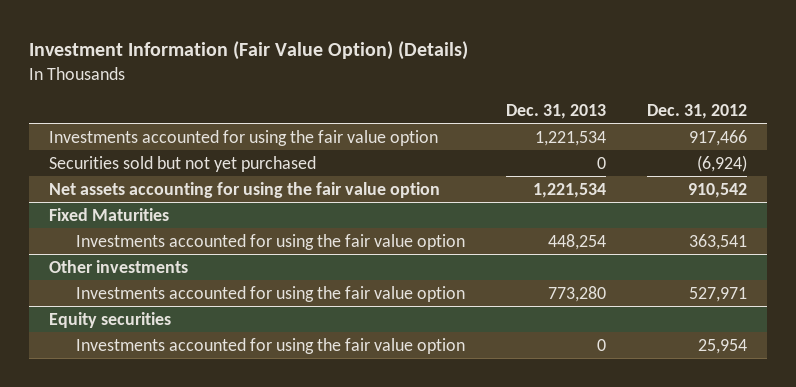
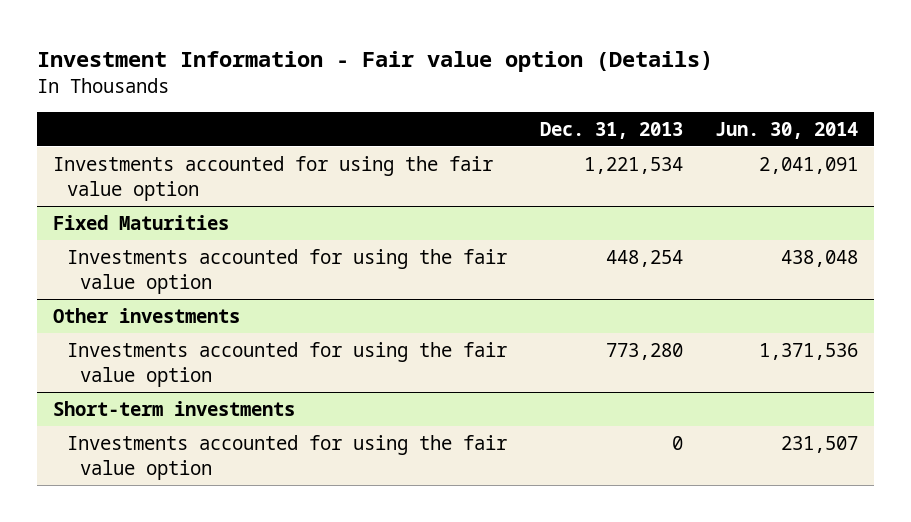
[29,41,469,61] Investment Information (Fair Value Option) (Details) -> [36,50,713,72] Investment Information - Fair value option (Details)
[646,103,747,119] Dec. 31, 2012 -> none
none -> [715,121,859,139] Jun. 30, 2014
[49,155,317,172] Securities sold but not yet purchased -> none
[49,181,441,198] Net assets accounting for using the fair value option -> none
[49,311,172,328] Equity securities -> none
none -> [53,400,296,416] Short-term investments

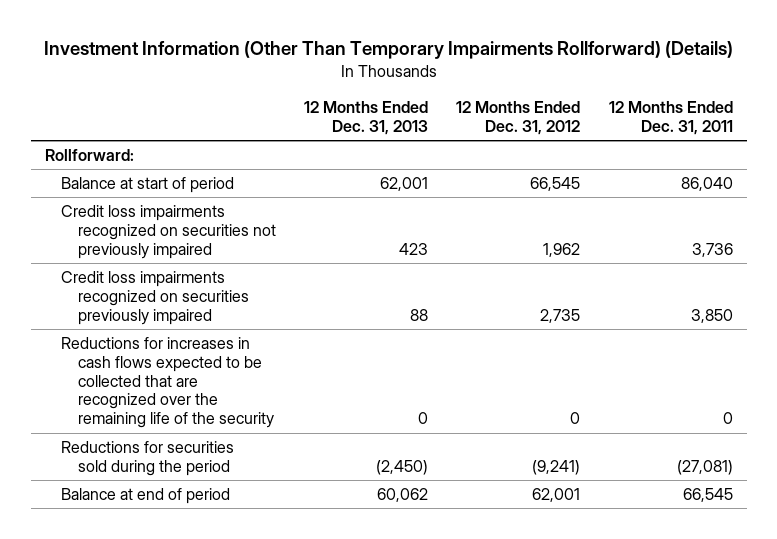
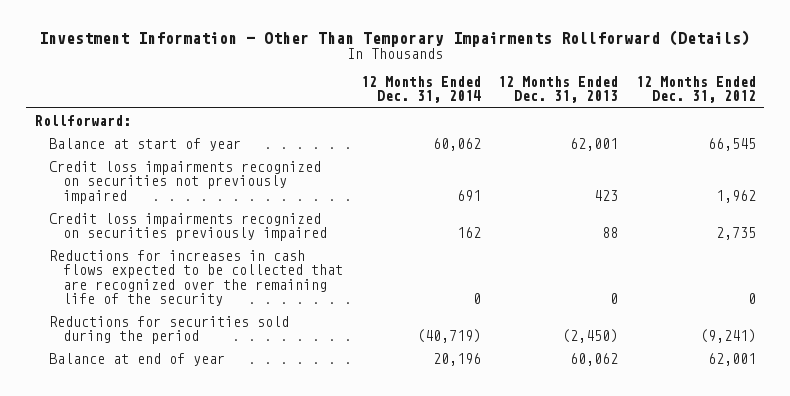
[43,41,733,60] Investment Information (Other Than Temporary Impairments Rollforward) (Details) -> [39,29,751,47] Investment Information - Other Than Temporary Impairments Rollforward (Details)
[608,101,733,135] 12 Months Ended Dec. 31, 2011 -> none
none -> [360,75,481,104] 12 Months Ended Dec. 31, 2014
[61,176,235,193] Balance at start of period -> [48,137,241,151] Balance at start of year
[61,487,231,504] Balance at end of period -> [48,352,225,366] Balance at end of year

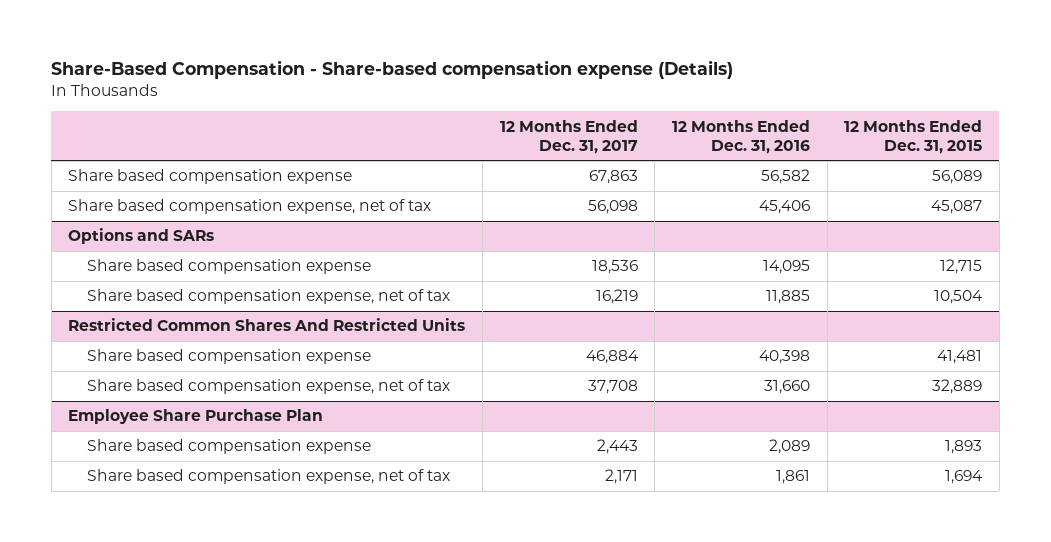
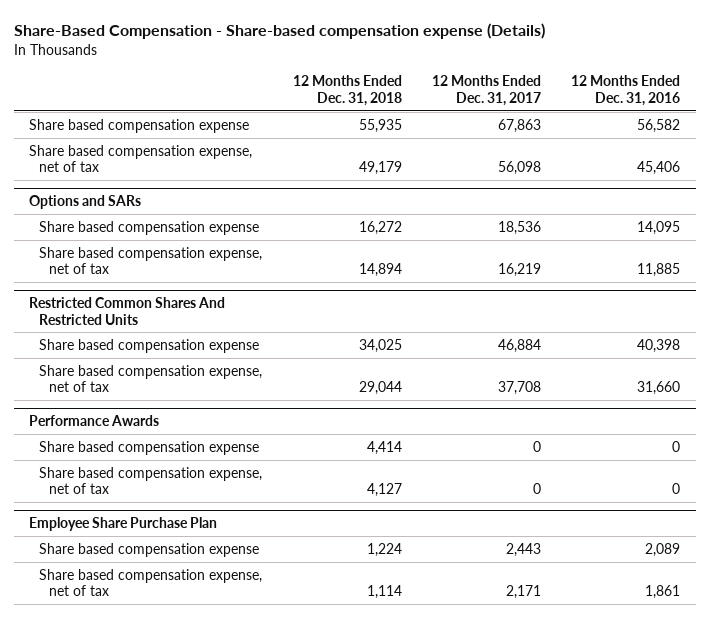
[844,119,983,154] 12 Months Ended Dec. 31, 2015 -> none
none -> [292,75,402,106] 12 Months Ended Dec. 31, 2018
none -> [29,415,160,427] Performance Awards
none -> [39,440,260,455] Share based compensation expense
none -> [39,466,263,495] Share based compensation expense, net of tax

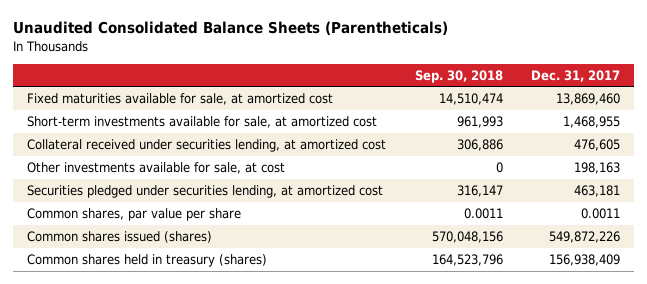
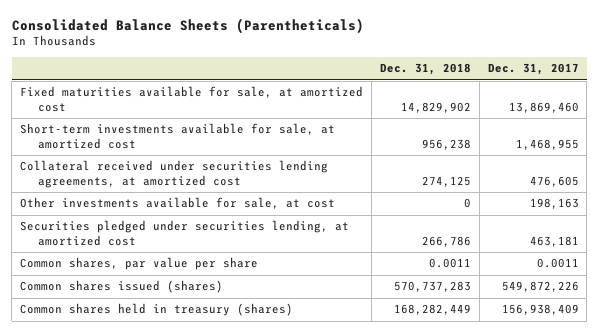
[12,21,448,36] Unaudited Consolidated Balance Sheets (Parentheticals) -> [11,17,364,34] Consolidated Balance Sheets (Parentheticals)
[414,69,503,83] Sep. 30, 2018 -> none
none -> [379,63,471,76] Dec. 31, 2018
[27,139,387,153] Collateral received under securities lending, at amortized cost -> [20,160,329,188] Collateral received under securities lending agreements, at amortized cost

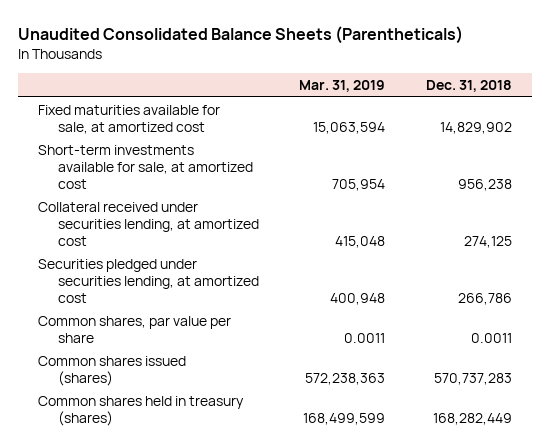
[11,17,364,34] Consolidated Balance Sheets (Parentheticals) -> [18,25,464,44] Unaudited Consolidated Balance Sheets (Parentheticals)
[487,63,579,76] Dec. 31, 2017 -> none
none -> [299,80,386,93] Mar. 31, 2019
[20,197,336,210] Other investments available for sale, at cost -> none
[20,160,329,188] Collateral received under securities lending agreements, at amortized cost -> [38,201,260,246] Collateral received under securities lending, at amortized cost

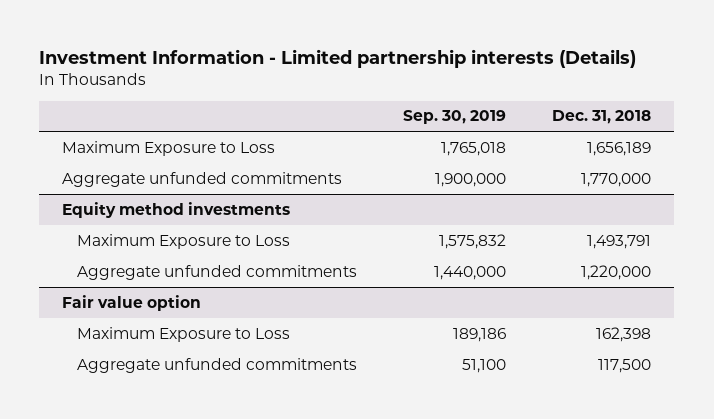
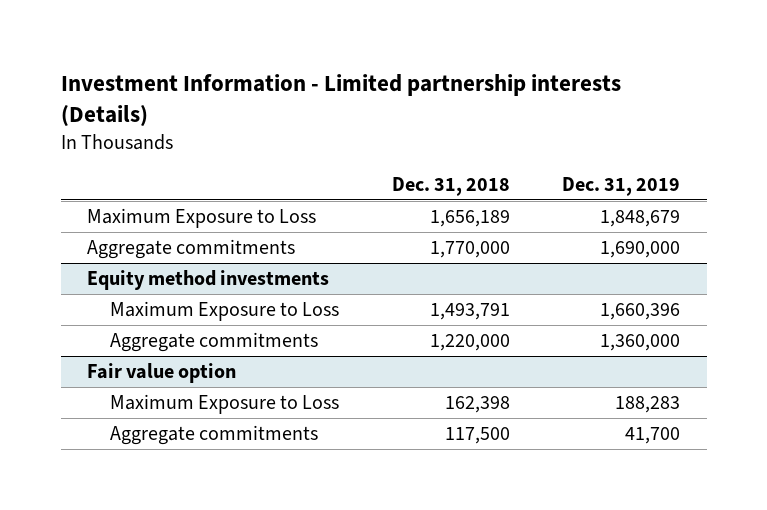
[403,110,507,125] Sep. 30, 2019 -> none
none -> [562,176,681,196] Dec. 31, 2019
[62,171,343,187] Aggregate unfunded commitments -> [86,238,295,259] Aggregate commitments
[77,264,358,280] Aggregate unfunded commitments -> [110,331,319,352] Aggregate commitments
[77,357,358,373] Aggregate unfunded commitments -> [110,424,319,445] Aggregate commitments

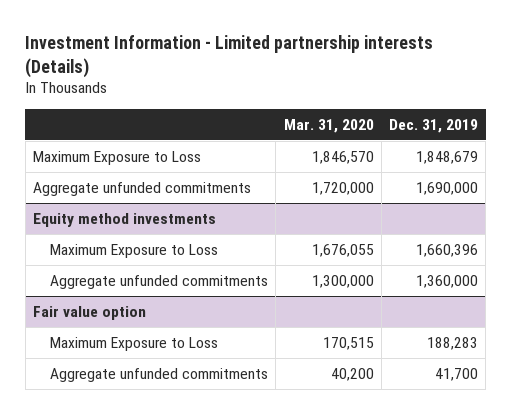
[391,176,510,196] Dec. 31, 2018 -> none
none -> [283,118,374,133] Mar. 31, 2020
[86,238,295,259] Aggregate commitments -> [32,181,251,196] Aggregate unfunded commitments
[110,331,319,352] Aggregate commitments -> [49,274,268,289] Aggregate unfunded commitments
[110,424,319,445] Aggregate commitments -> [49,367,268,382] Aggregate unfunded commitments

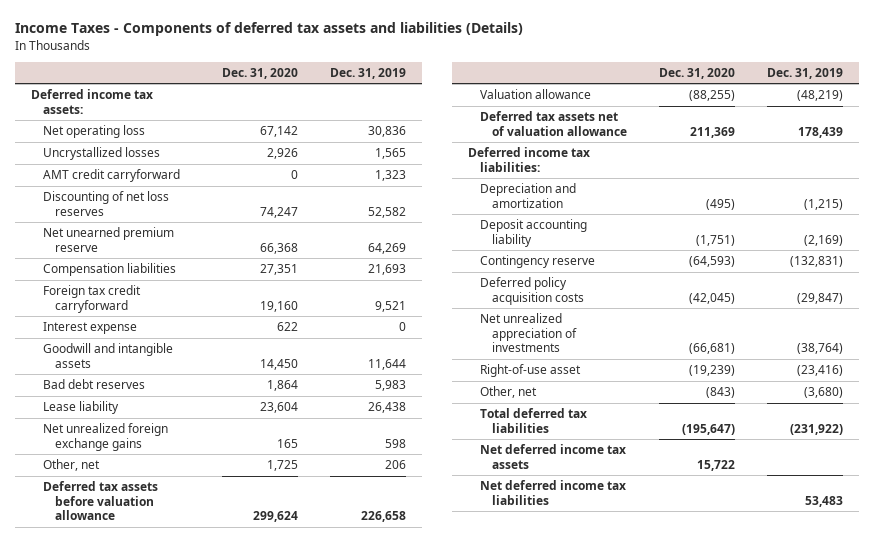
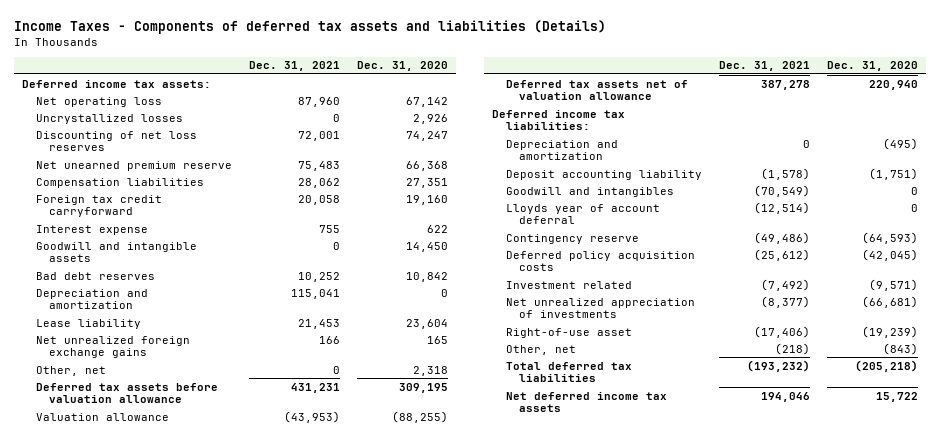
[329,67,406,79] Dec. 31, 2019 -> none
none -> [248,61,340,72] Dec. 31, 2021
[42,169,180,183] AMT credit carryforward -> none
[266,380,298,392] 1,864 -> [405,271,448,282] 10,842
none -> [35,288,148,310] Depreciation and amortization
[266,460,298,472] 1,725 -> [412,365,448,376] 2,318
[252,511,298,523] 299,624 -> [398,382,448,393] 309,195
[690,126,736,138] 211,369 -> [868,79,918,90] 220,940
none -> [505,186,674,197] Goodwill and intangibles
none -> [505,203,660,225] Lloyds year of account deferral
none -> [505,280,632,289] Investment related
[682,423,736,435] (195,647) -> [854,359,918,372] (205,218)
[480,480,627,505] Net deferred income tax liabilities -> none

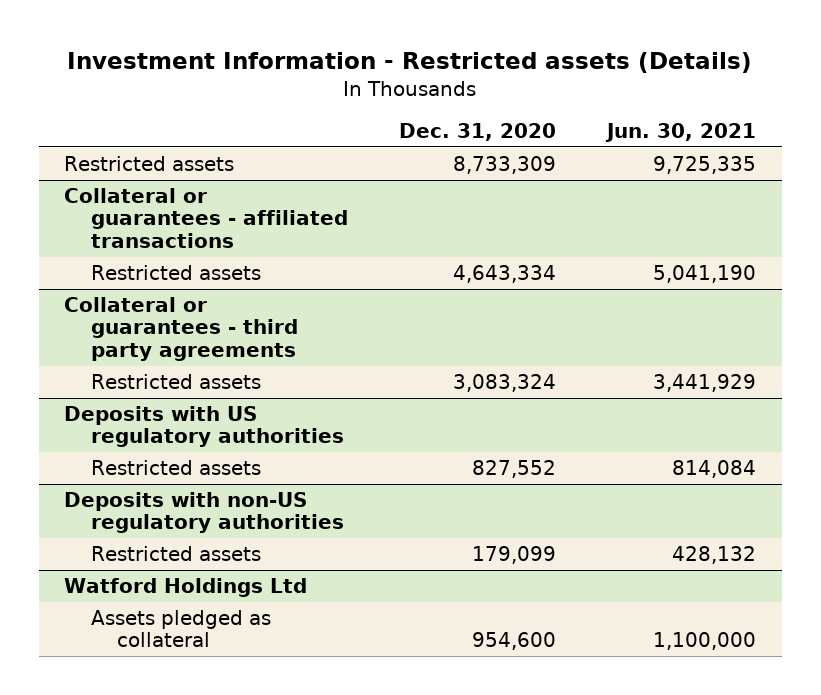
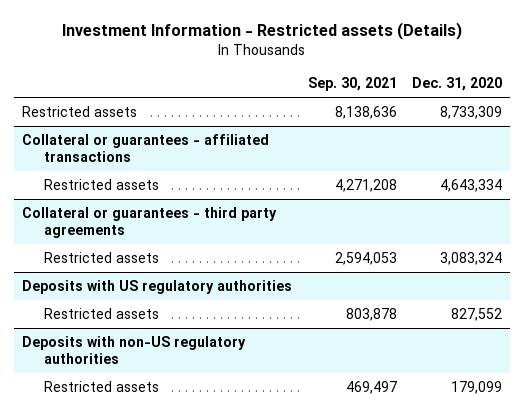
[605,122,757,142] Jun. 30, 2021 -> none
none -> [307,77,397,92] Sep. 30, 2021
[64,577,308,597] Watford Holdings Ltd -> none
[90,609,271,648] Assets pledged as collateral -> none

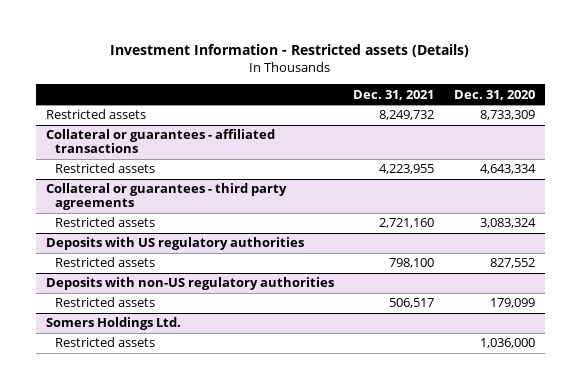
[307,77,397,92] Sep. 30, 2021 -> none
none -> [353,89,435,100] Dec. 31, 2021
none -> [45,317,181,331] Somers Holdings Ltd.
none -> [55,337,156,348] Restricted assets

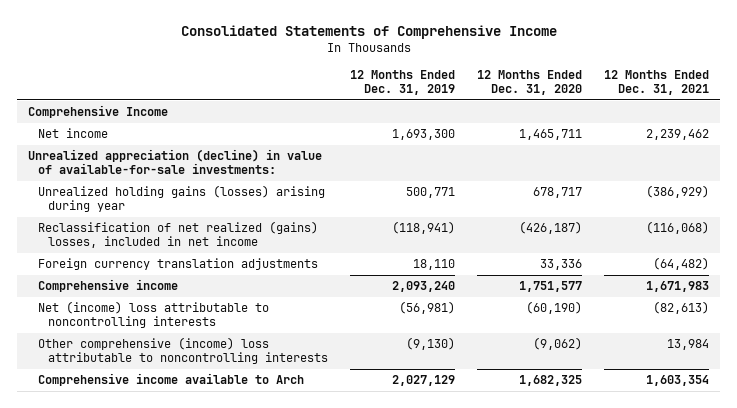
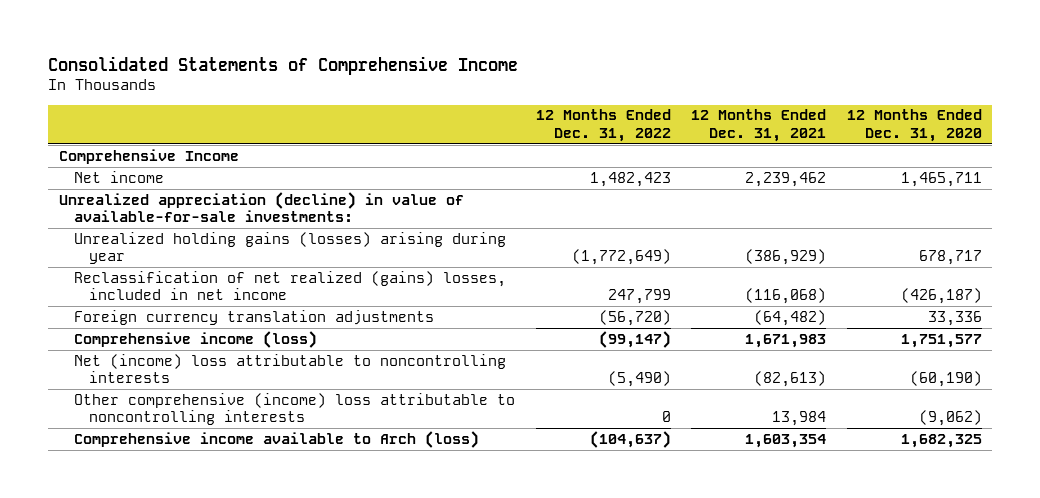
[349,69,455,95] 12 Months Ended Dec. 31, 2019 -> none
none -> [535,109,671,142] 12 Months Ended Dec. 31, 2022
[38,279,179,293] Comprehensive income -> [73,330,317,348] Comprehensive income (loss)
[38,373,305,387] Comprehensive income available to Arch -> [73,430,479,448] Comprehensive income available to Arch (loss)

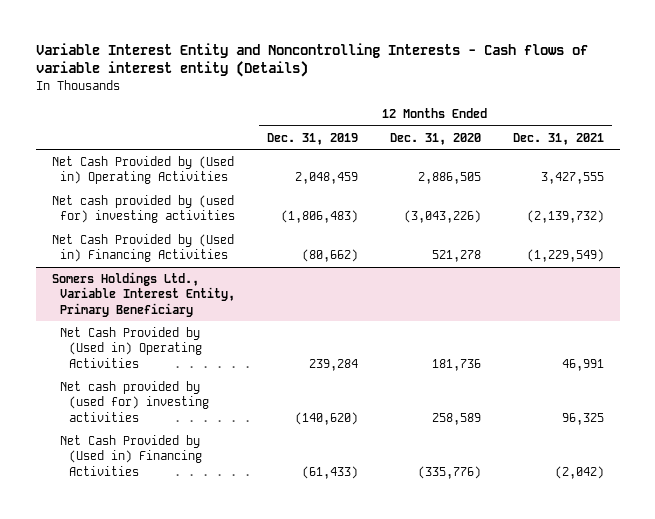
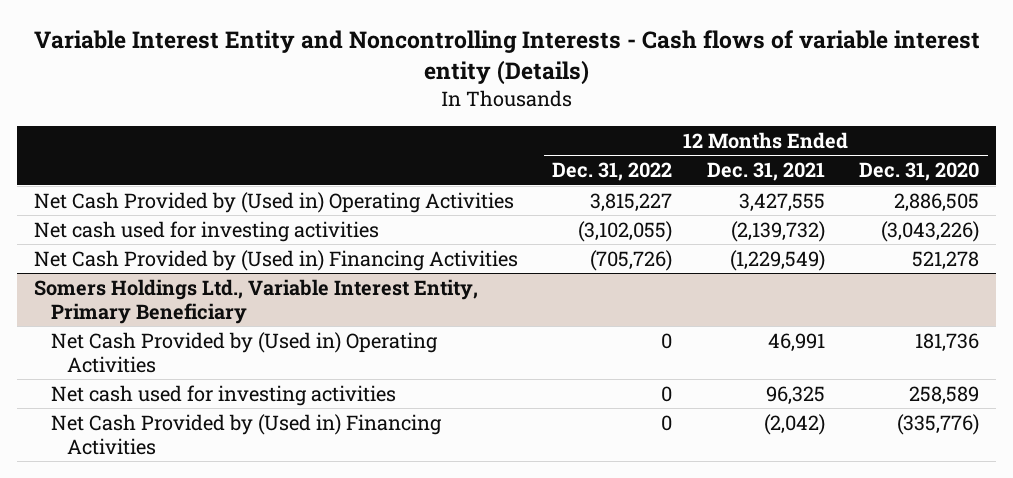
[267,132,359,145] Dec. 31, 2019 -> none
none -> [552,162,673,182] Dec. 31, 2022
[51,195,236,224] Net cash provided by (used for) investing activities -> [34,220,380,242] Net cash used for investing activities
[60,381,210,422] Net cash provided by (used for) investing activities -> [50,384,396,406] Net cash used for investing activities

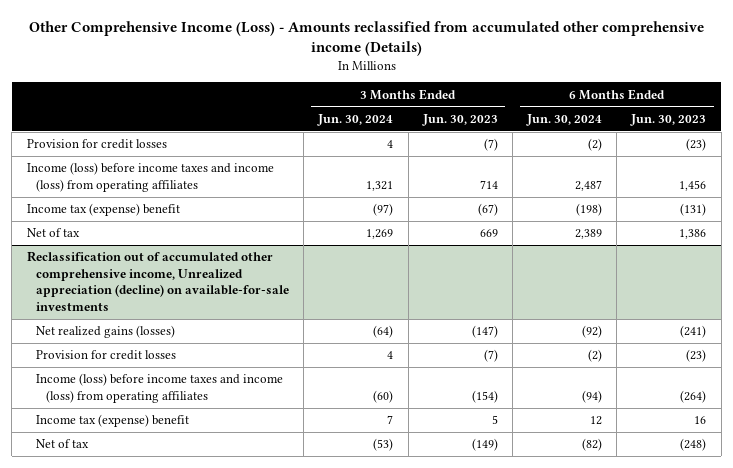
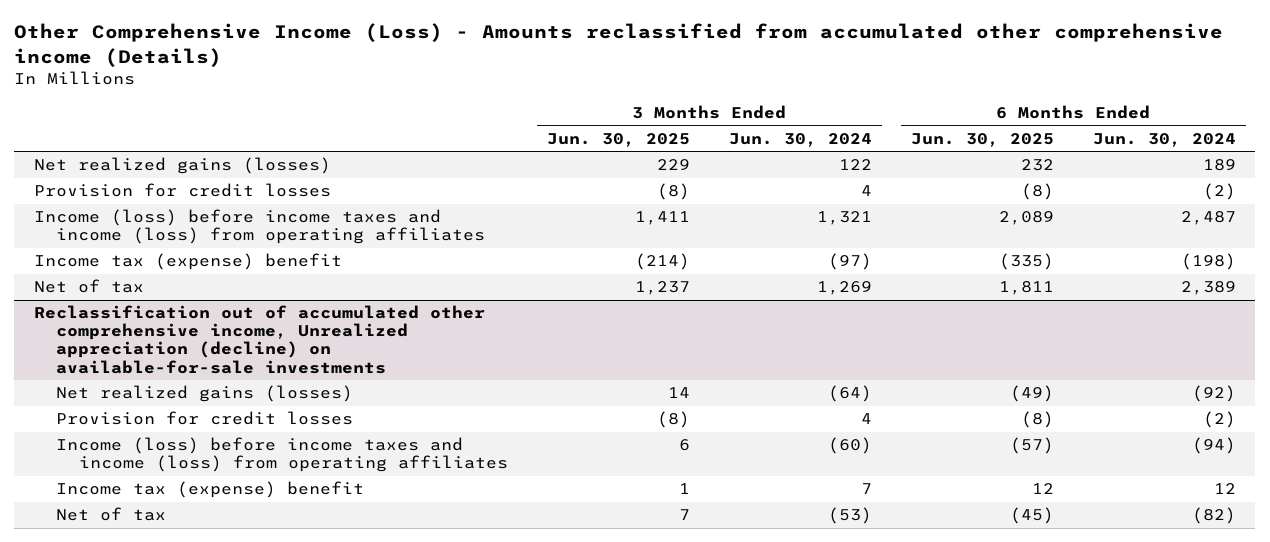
[421,113,498,126] Jun. 30, 2023 -> none
[630,113,707,126] Jun. 30, 2023 -> none
none -> [546,132,690,147] Jun. 30, 2025
none -> [910,132,1054,147] Jun. 30, 2025
none -> [33,157,331,175] Net realized gains (losses)

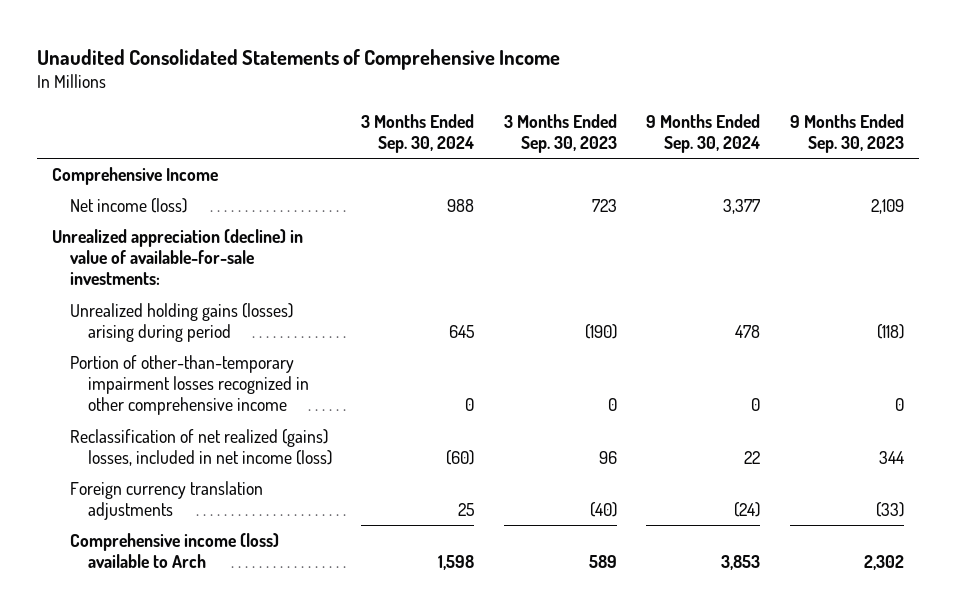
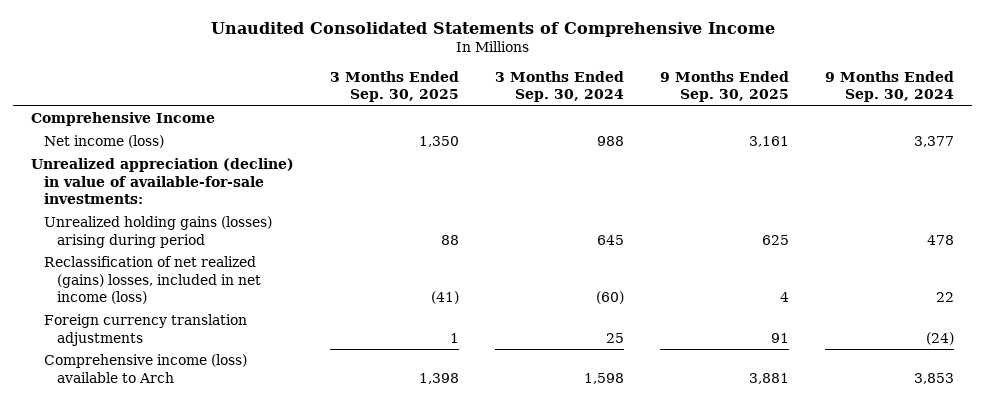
[503,113,617,154] 3 Months Ended Sep. 30, 2023 -> none
[789,113,904,154] 9 Months Ended Sep. 30, 2023 -> none
none -> [330,71,460,103] 3 Months Ended Sep. 30, 2025
none -> [660,71,790,103] 9 Months Ended Sep. 30, 2025
[69,355,309,416] Portion of other-than-temporary impairment losses recognized in other comprehensive income -> none

